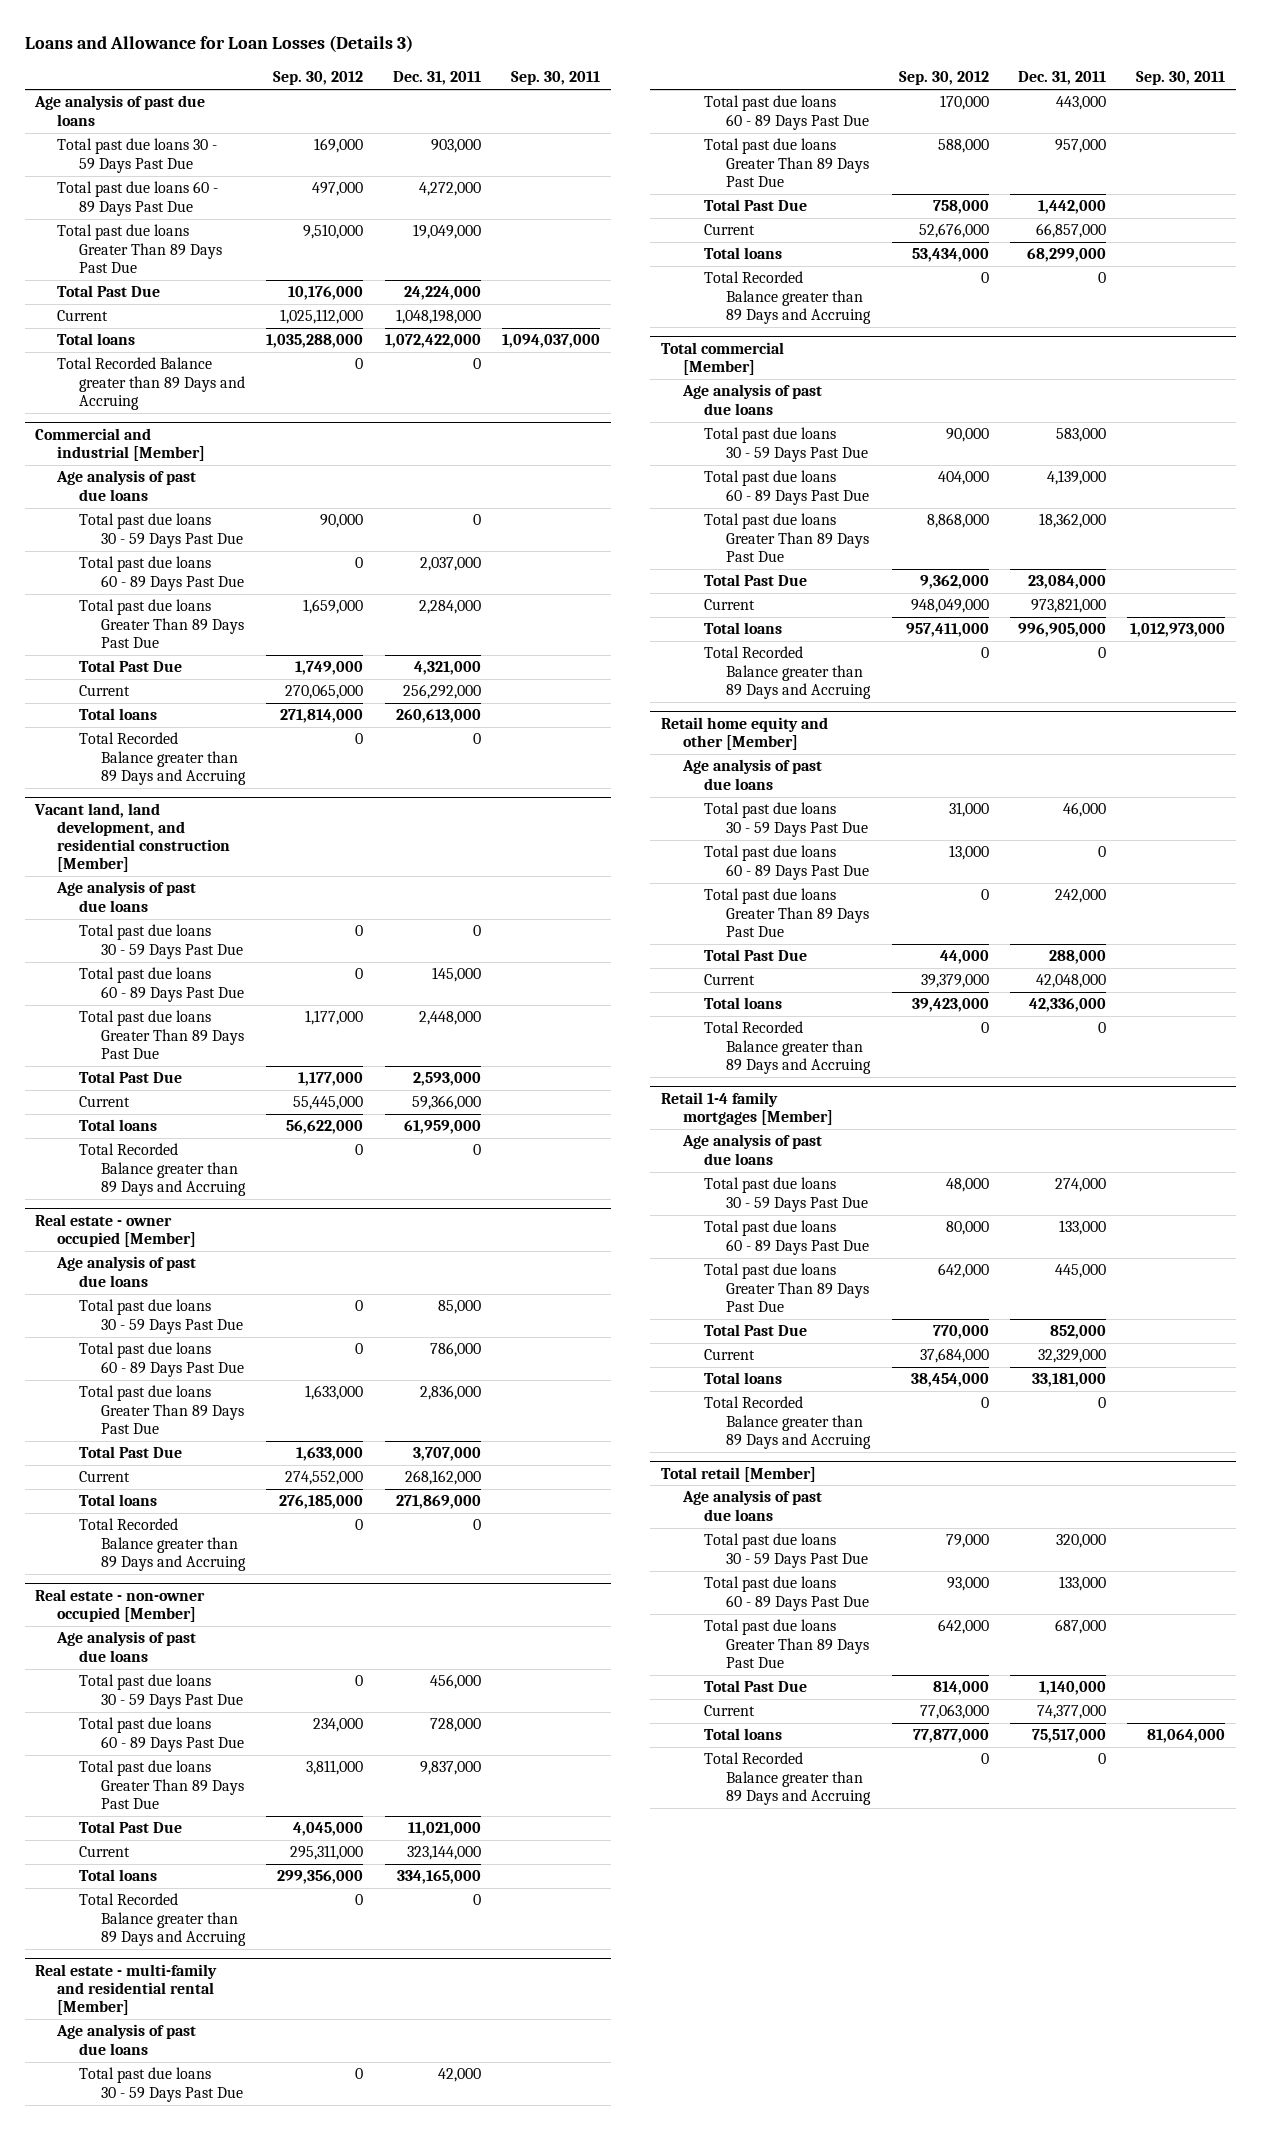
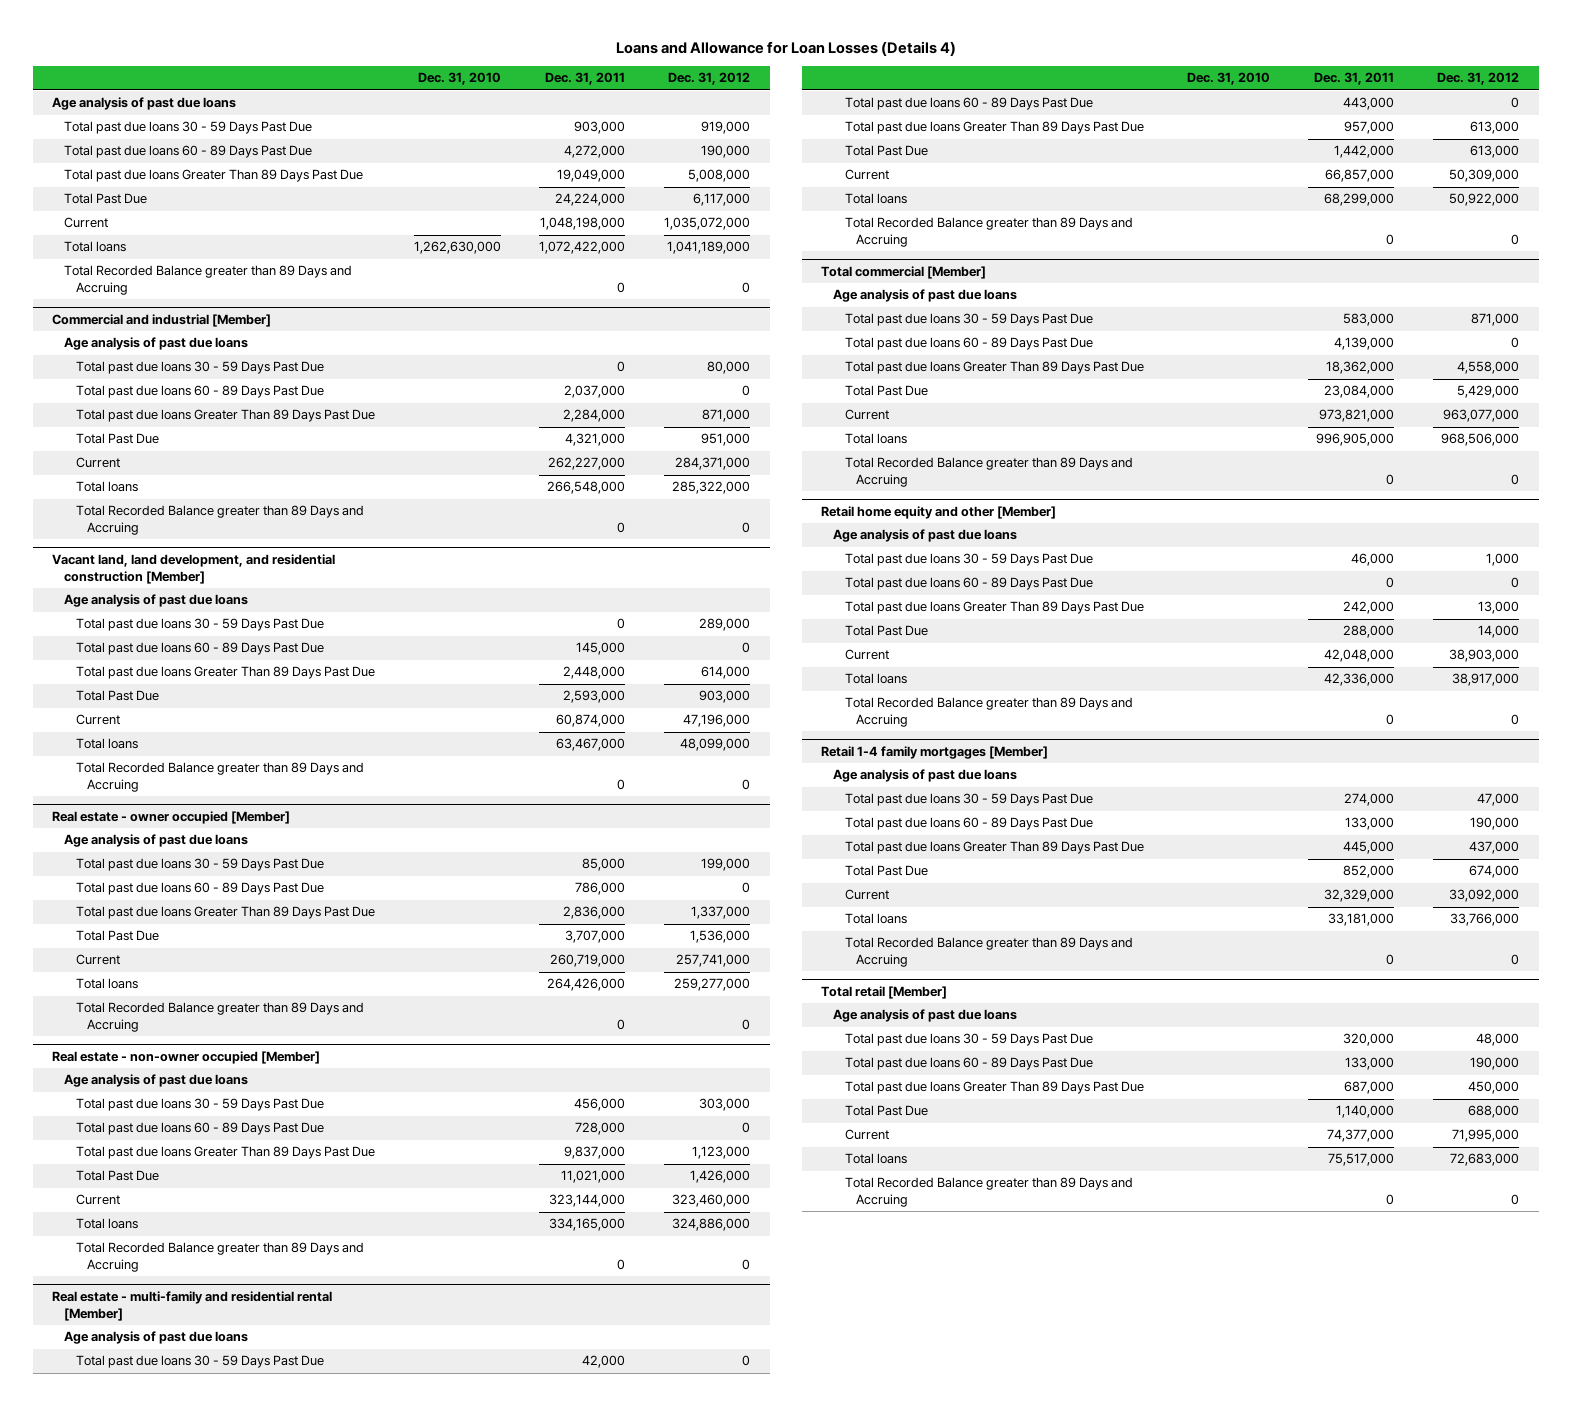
[24,35,413,53] Loans and Allowance for Loan Losses (Details 3) -> [615,41,956,57] Loans and Allowance for Loan Losses (Details 4)
[273,71,364,86] Sep. 30, 2012 -> none
[511,71,601,86] Sep. 30, 2011 -> none
none -> [417,72,501,86] Dec. 31, 2010
none -> [668,72,751,86] Dec. 31, 2012
[402,684,481,700] 256,292,000 -> [548,457,626,471] 262,227,000
[395,709,481,724] 260,613,000 -> [547,481,626,495] 266,548,000
[411,1095,481,1111] 59,366,000 -> [556,714,626,728] 60,874,000
[403,1120,481,1135] 61,959,000 -> [556,738,626,752] 63,467,000
[404,1470,481,1486] 268,162,000 -> [550,954,626,968] 260,719,000
[395,1495,481,1510] 271,869,000 -> [547,978,626,992] 264,426,000

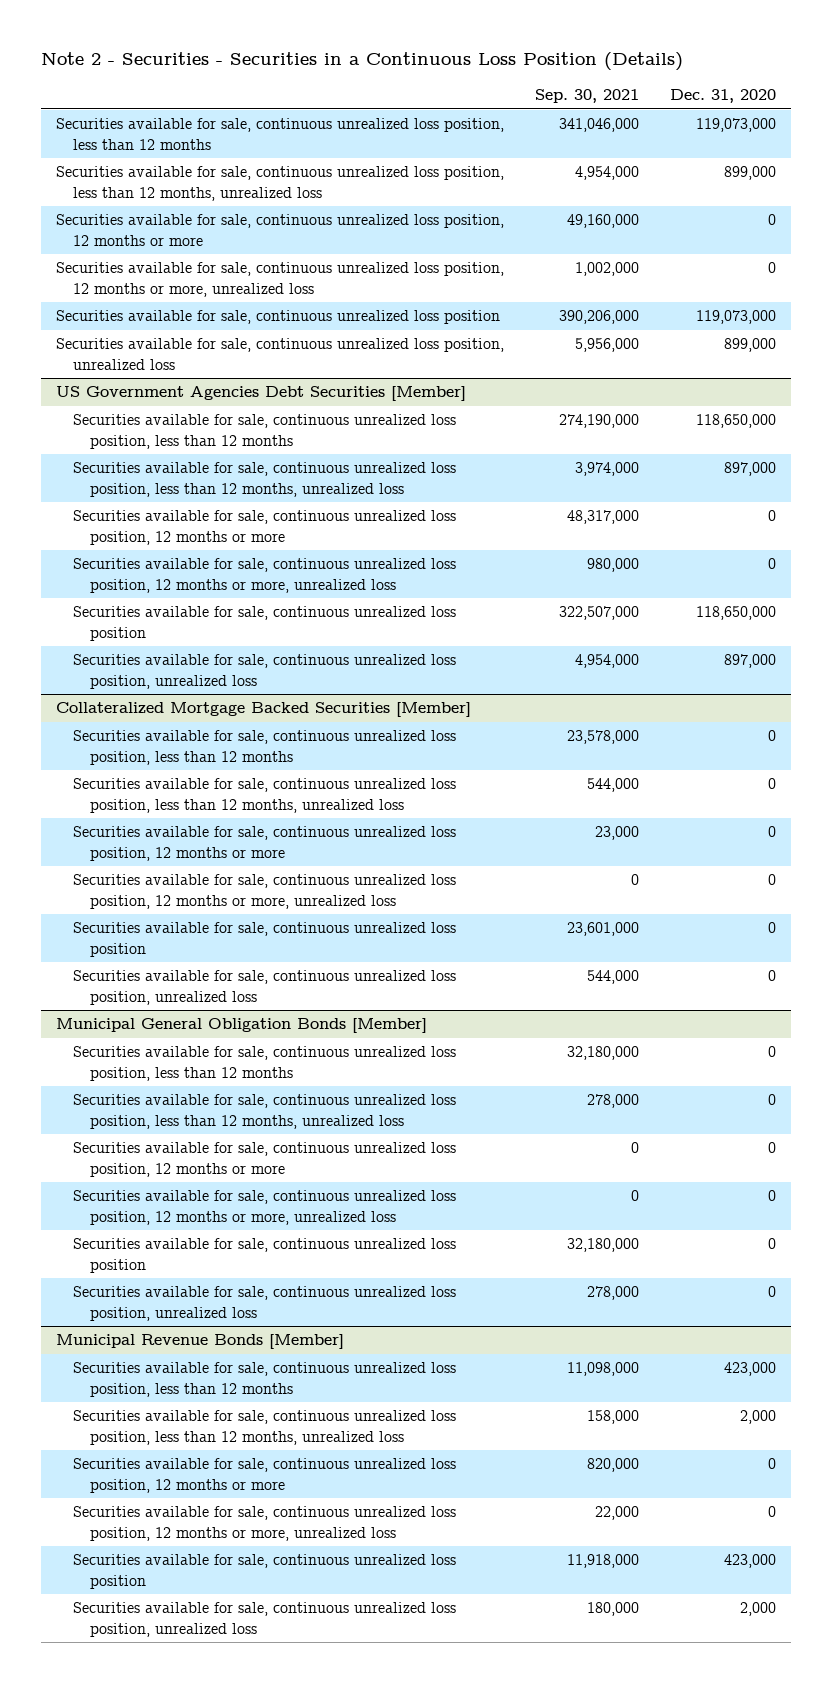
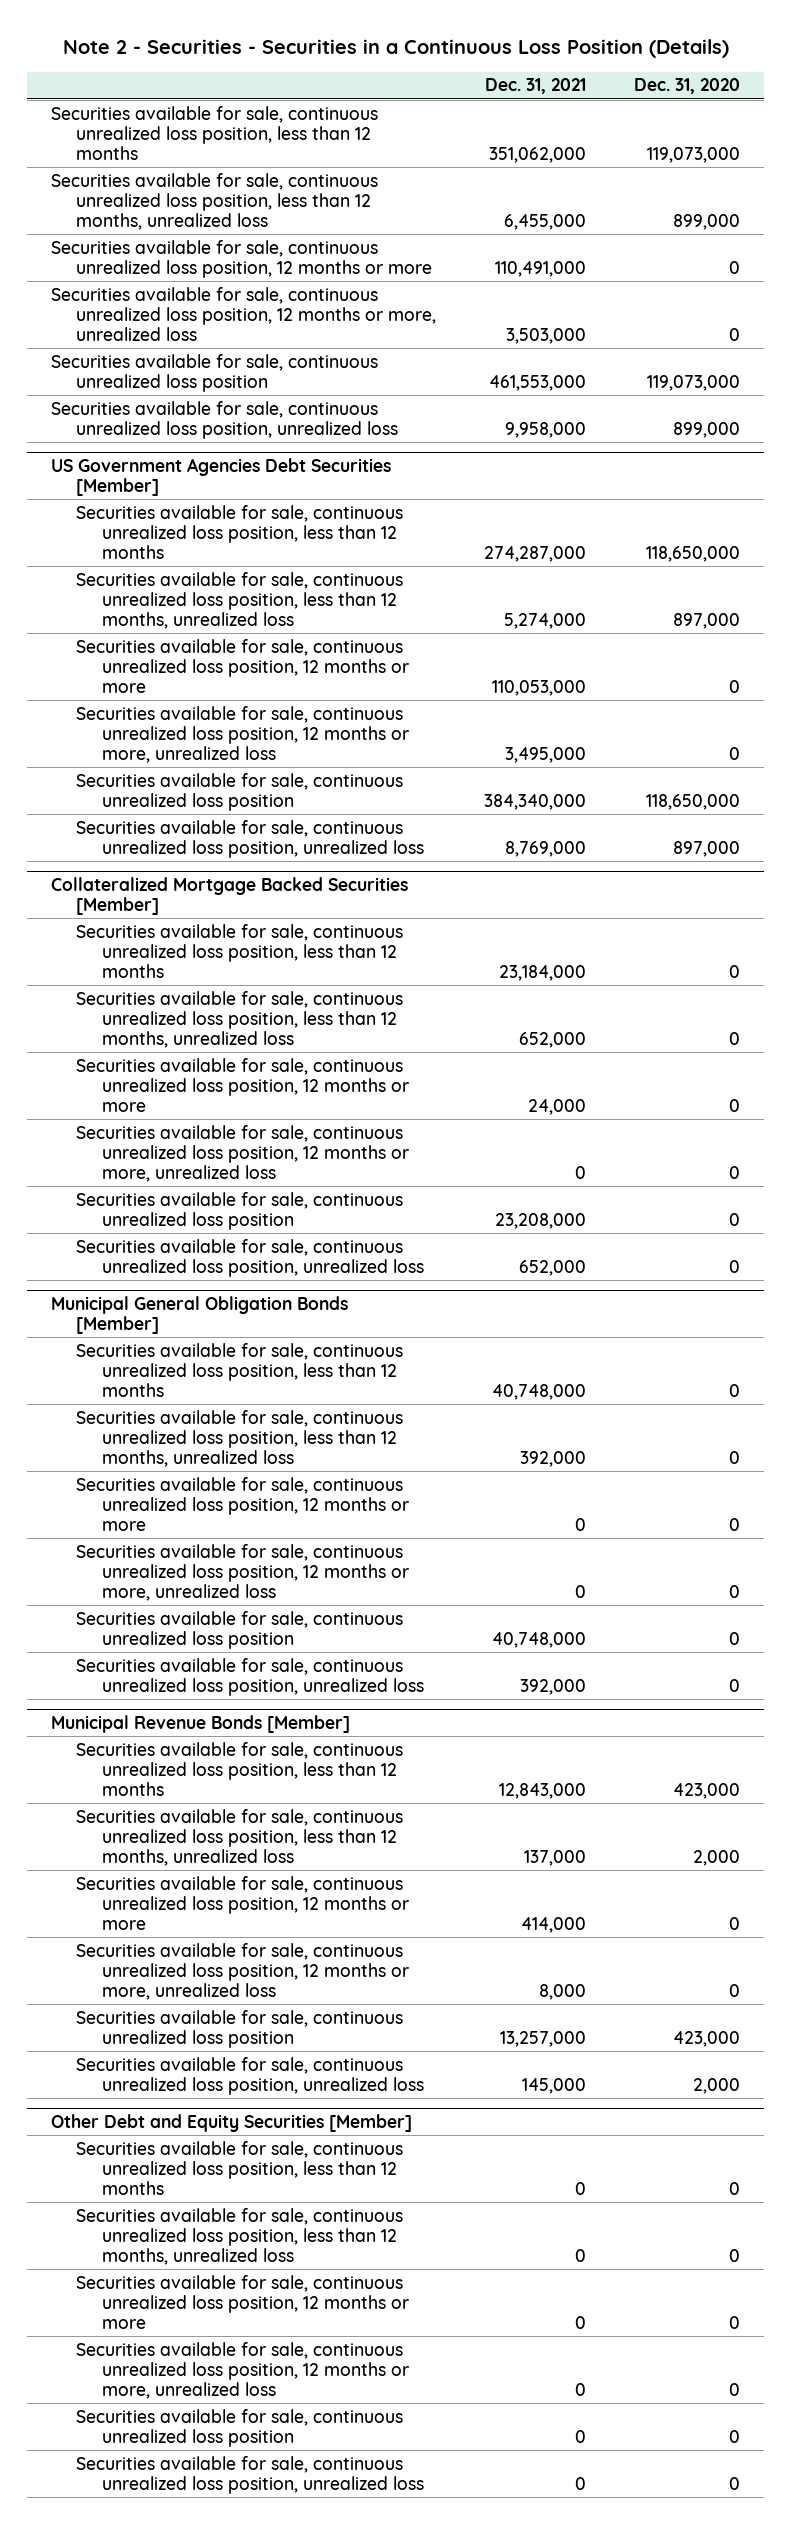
[534,89,639,104] Sep. 30, 2021 -> none
none -> [485,78,587,95] Dec. 31, 2021
none -> [50,2113,412,2132] Other Debt and Equity Securities [Member]
none -> [76,2140,404,2196] Securities available for sale, continuous unrealized loss position, less than 12 months
none -> [76,2207,404,2266] Securities available for sale, continuous unrealized loss position, less than 12 months, unrealized loss
none -> [76,2274,409,2330] Securities available for sale, continuous unrealized loss position, 12 months or more
none -> [76,2341,409,2400] Securities available for sale, continuous unrealized loss position, 12 months or more, unrealized loss
none -> [76,2408,404,2447] Securities available for sale, continuous unrealized loss position
none -> [76,2455,424,2494] Securities available for sale, continuous unrealized loss position, unrealized loss

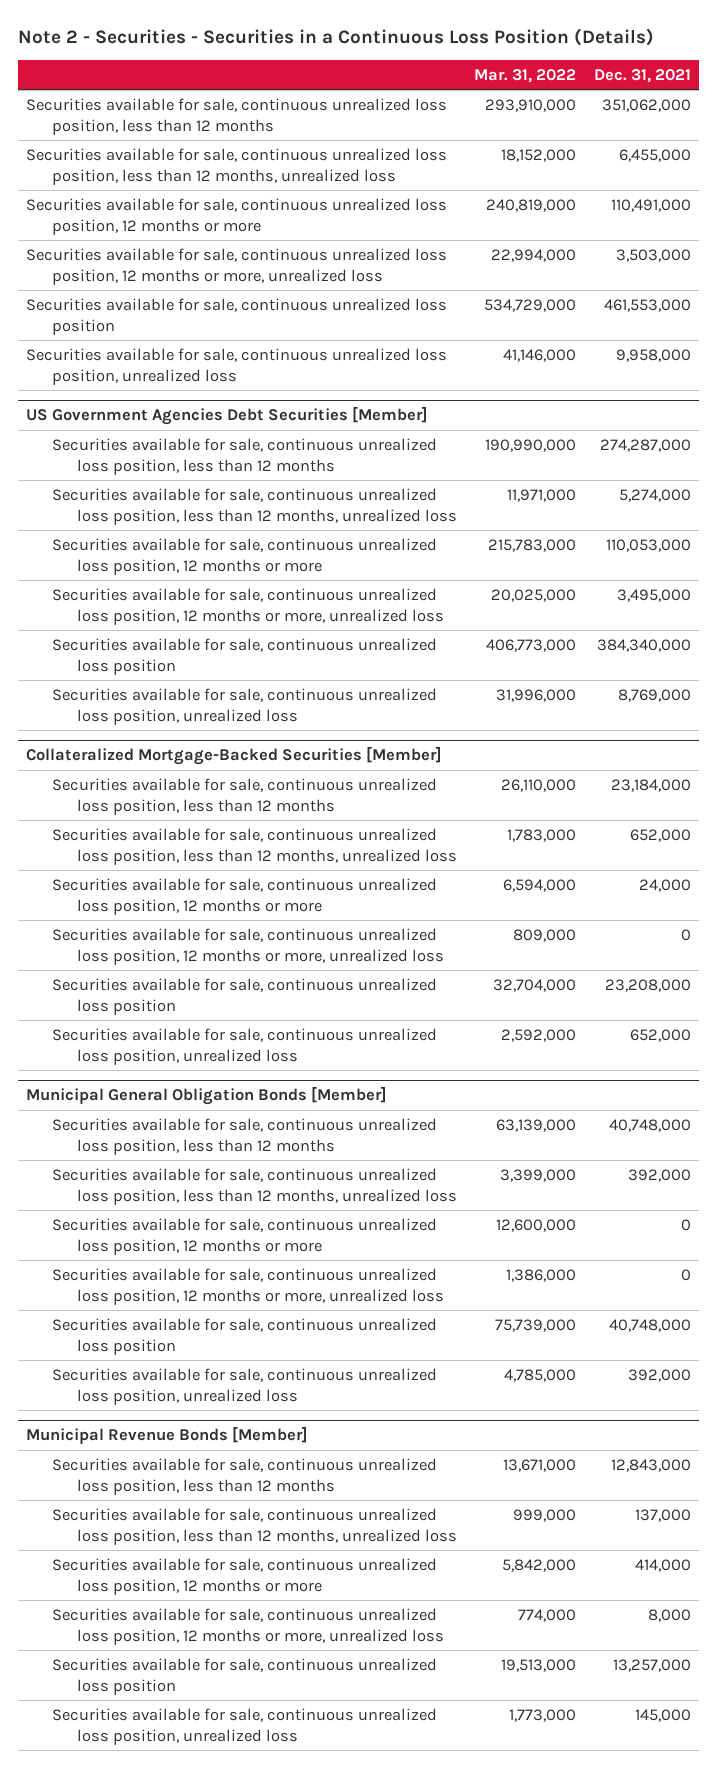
[634,78,741,95] Dec. 31, 2020 -> none
none -> [474,69,577,84] Mar. 31, 2022
[50,876,408,915] Collateralized Mortgage Backed Securities [Member] -> [26,746,443,766] Collateralized Mortgage-Backed Securities [Member]
[50,2113,412,2132] Other Debt and Equity Securities [Member] -> none
[76,2140,404,2196] Securities available for sale, continuous unrealized loss position, less than 12 months -> none
[76,2207,404,2266] Securities available for sale, continuous unrealized loss position, less than 12 months, unrealized loss -> none
[76,2274,409,2330] Securities available for sale, continuous unrealized loss position, 12 months or more -> none
[76,2341,409,2400] Securities available for sale, continuous unrealized loss position, 12 months or more, unrealized loss -> none
[76,2408,404,2447] Securities available for sale, continuous unrealized loss position -> none
[76,2455,424,2494] Securities available for sale, continuous unrealized loss position, unrealized loss -> none

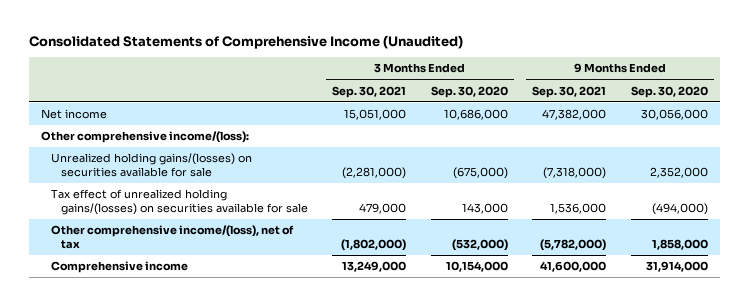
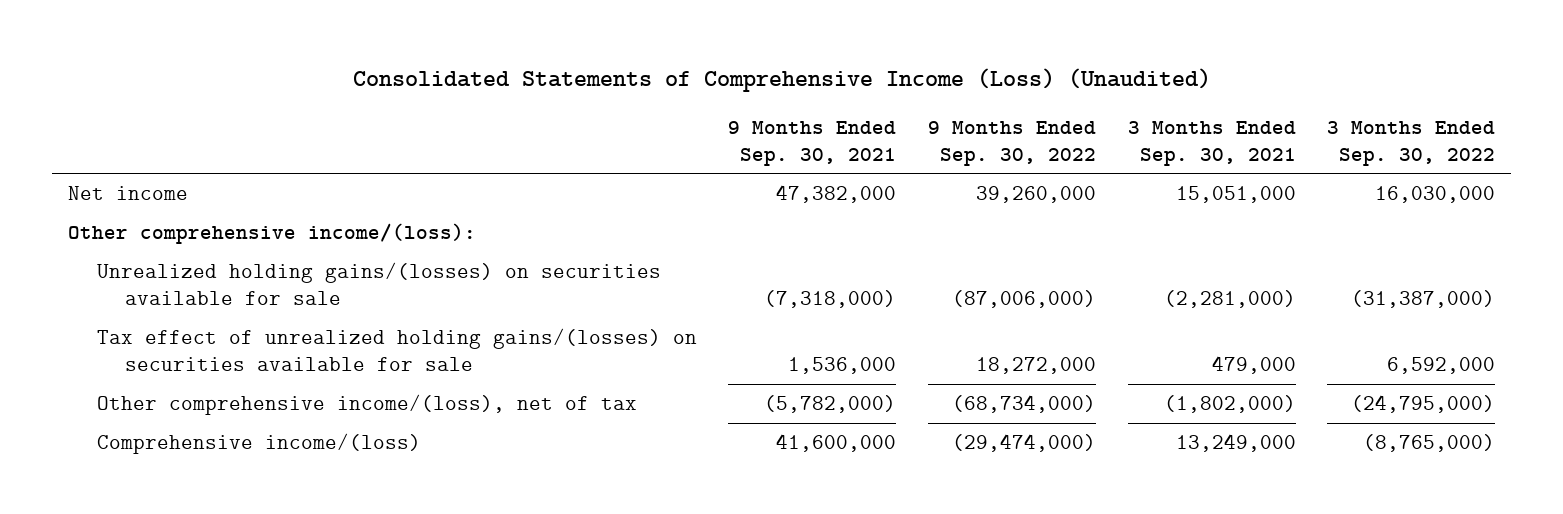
[28,35,463,50] Consolidated Statements of Comprehensive Income (Unaudited) -> [352,67,1211,92] Consolidated Statements of Comprehensive Income (Loss) (Unaudited)
[430,85,508,98] Sep. 30, 2020 -> none
[630,85,708,98] Sep. 30, 2020 -> none
none -> [927,120,1096,166] 9 Months Ended Sep. 30, 2022
none -> [1327,120,1496,166] 3 Months Ended Sep. 30, 2022
[50,261,188,274] Comprehensive income -> [96,433,421,455] Comprehensive income/(loss)

